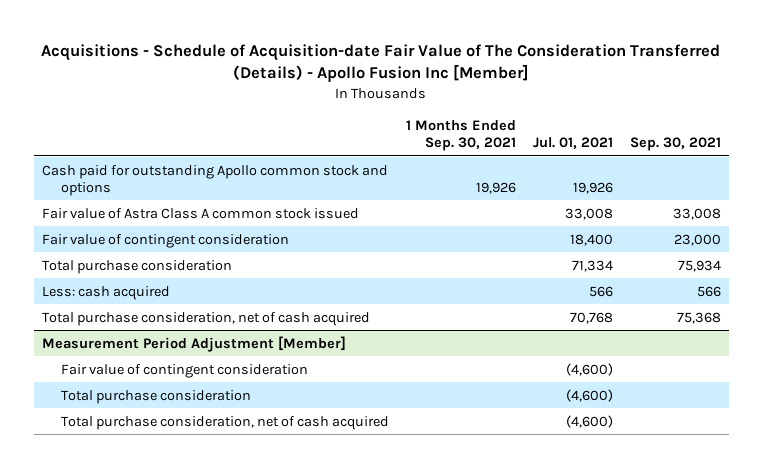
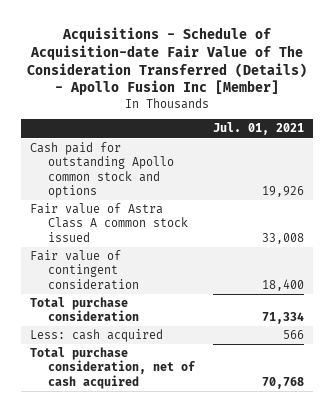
[405,119,516,151] 1 Months Ended Sep. 30, 2021 -> none
[629,136,721,151] Sep. 30, 2021 -> none
[42,335,347,352] Measurement Period Adjustment [Member] -> none
[60,363,308,378] Fair value of contingent consideration -> none
[60,389,251,404] Total purchase consideration -> none
[60,415,389,430] Total purchase consideration, net of cash acquired -> none

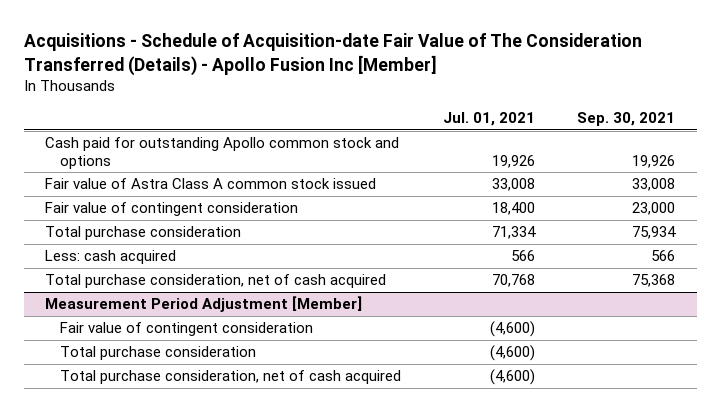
none -> [577,112,676,127] Sep. 30, 2021
none -> [45,296,363,313] Measurement Period Adjustment [Member]
none -> [59,322,313,337] Fair value of contingent consideration
none -> [59,346,256,361] Total purchase consideration
none -> [59,370,401,385] Total purchase consideration, net of cash acquired

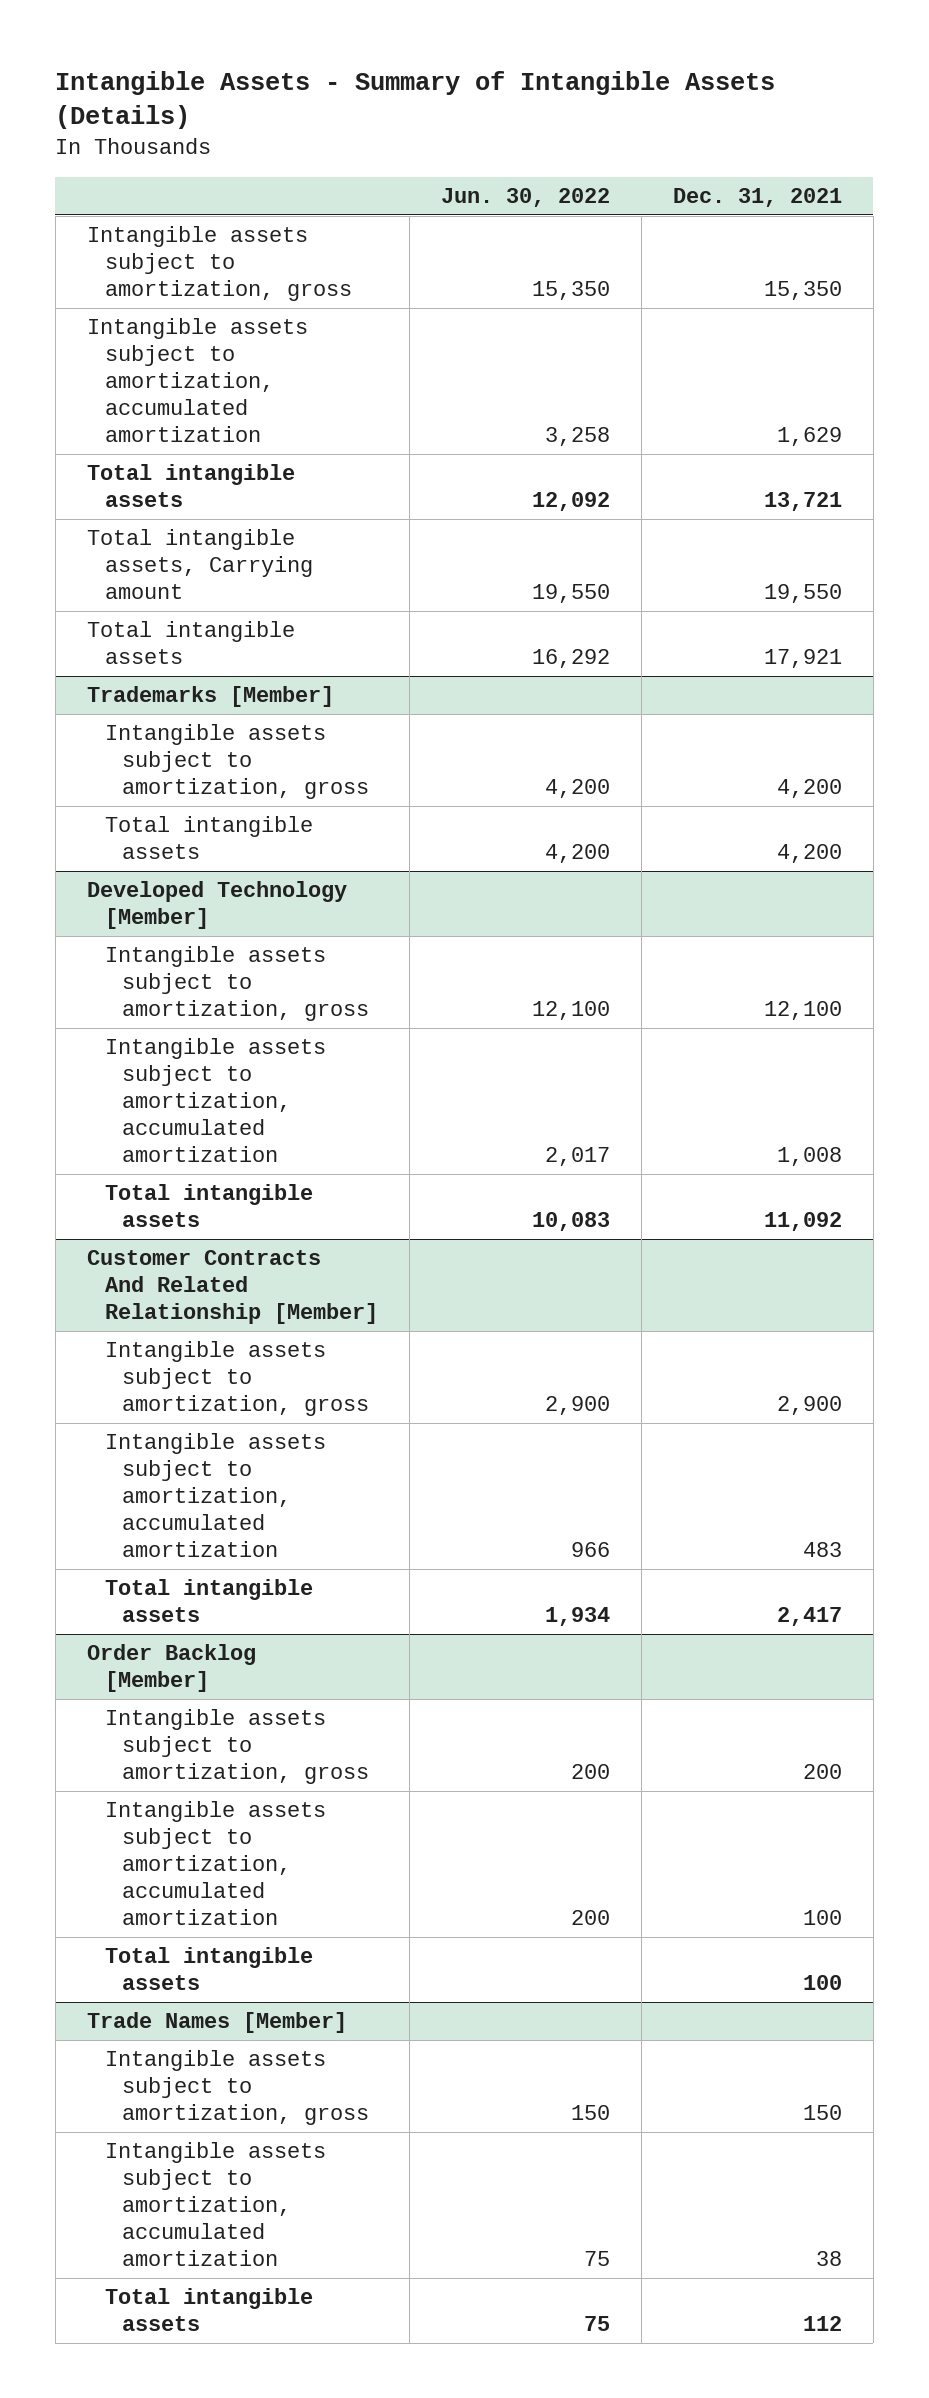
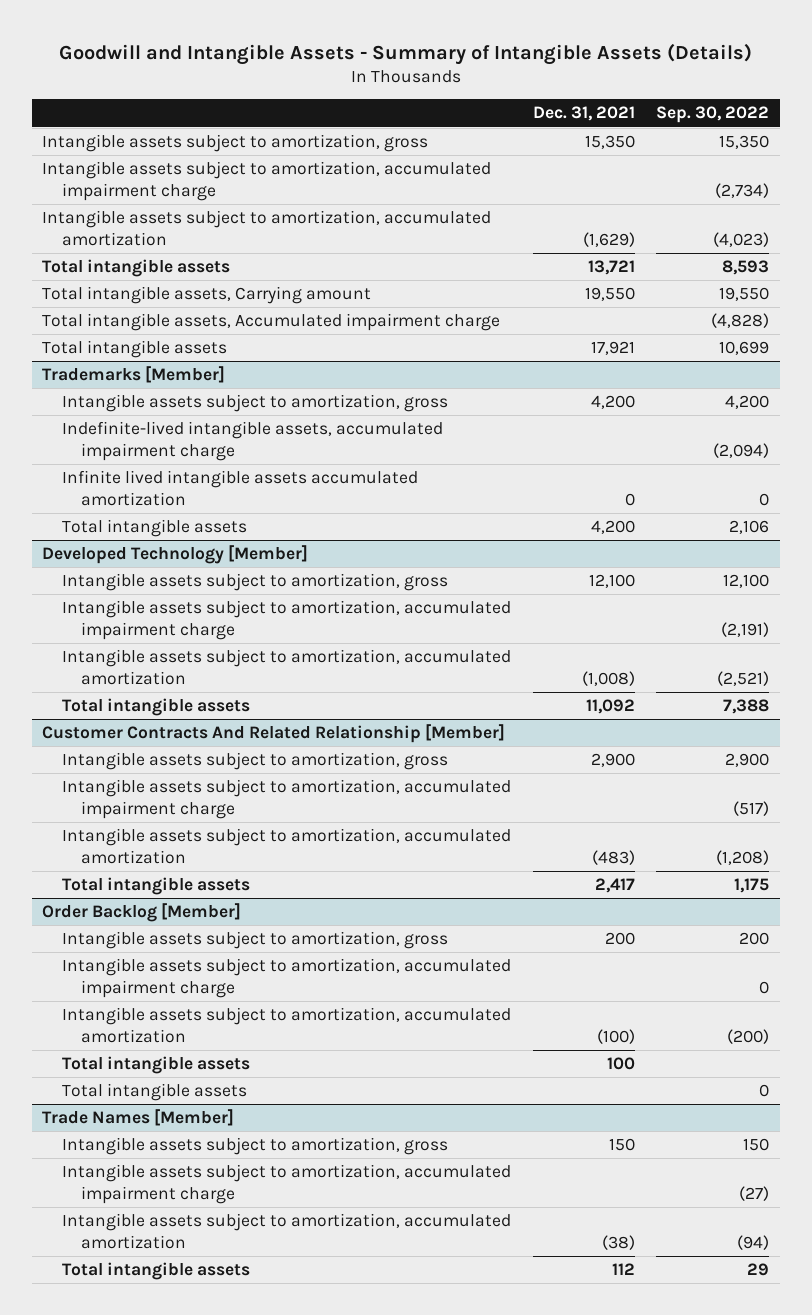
[55,70,776,130] Intangible Assets - Summary of Intangible Assets (Details) -> [58,42,752,65] Goodwill and Intangible Assets - Summary of Intangible Assets (Details)
[440,187,610,207] Jun. 30, 2022 -> none
none -> [656,106,770,124] Sep. 30, 2022
none -> [42,161,492,202] Intangible assets subject to amortization, accumulated impairment charge
[776,427,842,447] 1,629 -> [582,232,635,248] (1,629)
none -> [42,313,501,332] Total intangible assets, Accumulated impairment charge
none -> [61,421,443,462] Indefinite-lived intangible assets, accumulated impairment charge
none -> [61,470,418,507] Infinite lived intangible assets accumulated amortization
none -> [61,600,511,641] Intangible assets subject to amortization, accumulated impairment charge
[776,1147,842,1167] 1,008 -> [581,671,635,687] (1,008)
none -> [61,779,511,820] Intangible assets subject to amortization, accumulated impairment charge
[802,1542,842,1558] 483 -> [591,850,635,866] (483)
none -> [61,958,511,999] Intangible assets subject to amortization, accumulated impairment charge
[802,1910,842,1926] 100 -> [596,1029,635,1045] (100)
none -> [61,1083,247,1102] Total intangible assets
none -> [61,1164,511,1205] Intangible assets subject to amortization, accumulated impairment charge
[815,2251,842,2267] 38 -> [601,1235,635,1251] (38)

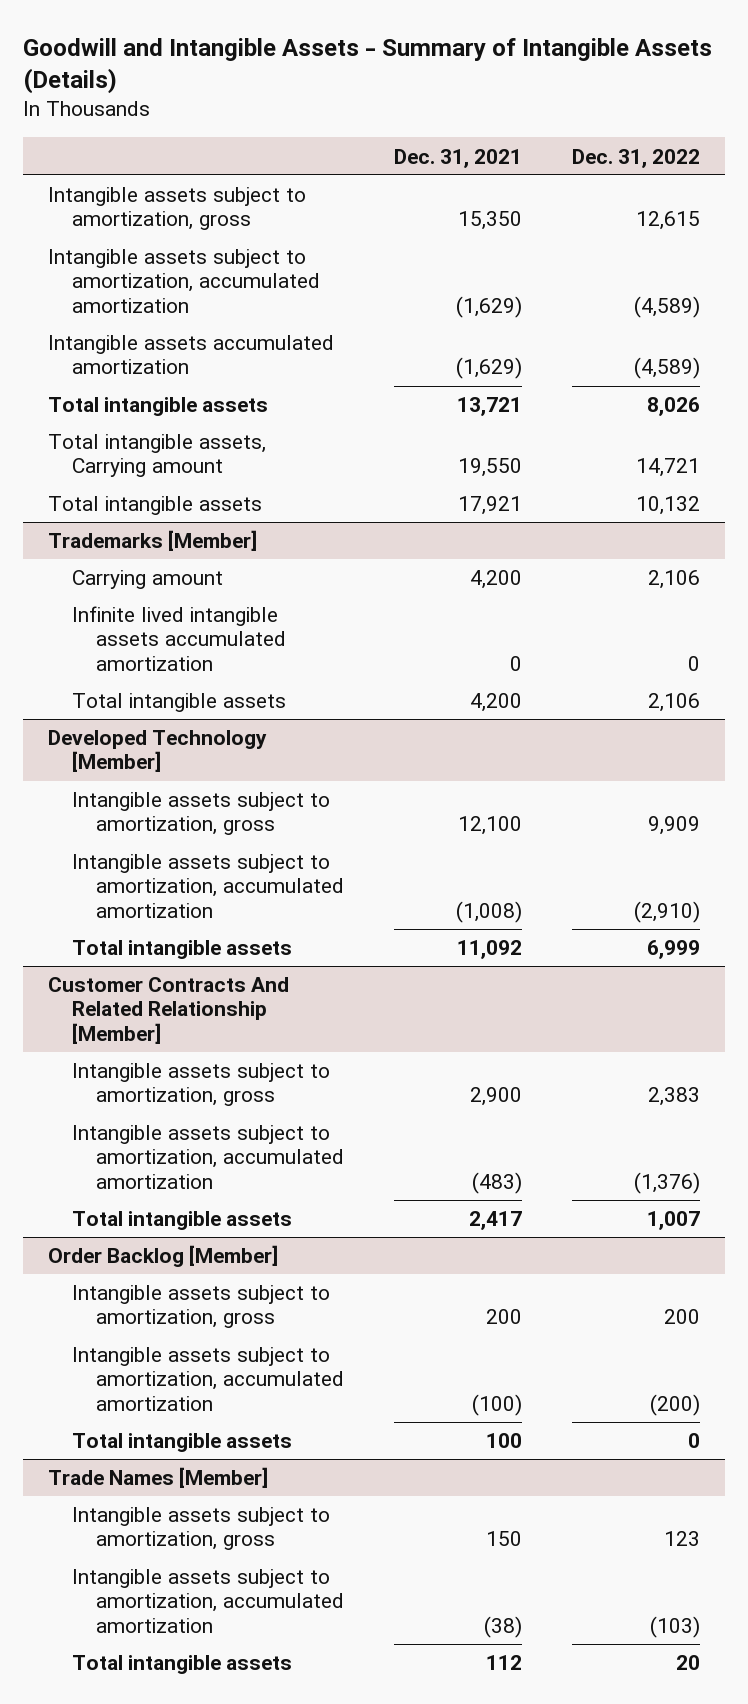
[656,106,770,124] Sep. 30, 2022 -> none
none -> [571,148,700,168] Dec. 31, 2022
[42,161,492,202] Intangible assets subject to amortization, accumulated impairment charge -> none
none -> [47,335,334,375] Intangible assets accumulated amortization
[42,313,501,332] Total intangible assets, Accumulated impairment charge -> none
[61,394,448,413] Intangible assets subject to amortization, gross -> none
[61,421,443,462] Indefinite-lived intangible assets, accumulated impairment charge -> none
none -> [72,570,224,590] Carrying amount
[61,600,511,641] Intangible assets subject to amortization, accumulated impairment charge -> none
[61,779,511,820] Intangible assets subject to amortization, accumulated impairment charge -> none
[61,958,511,999] Intangible assets subject to amortization, accumulated impairment charge -> none
[61,1083,247,1102] Total intangible assets -> none
[61,1164,511,1205] Intangible assets subject to amortization, accumulated impairment charge -> none

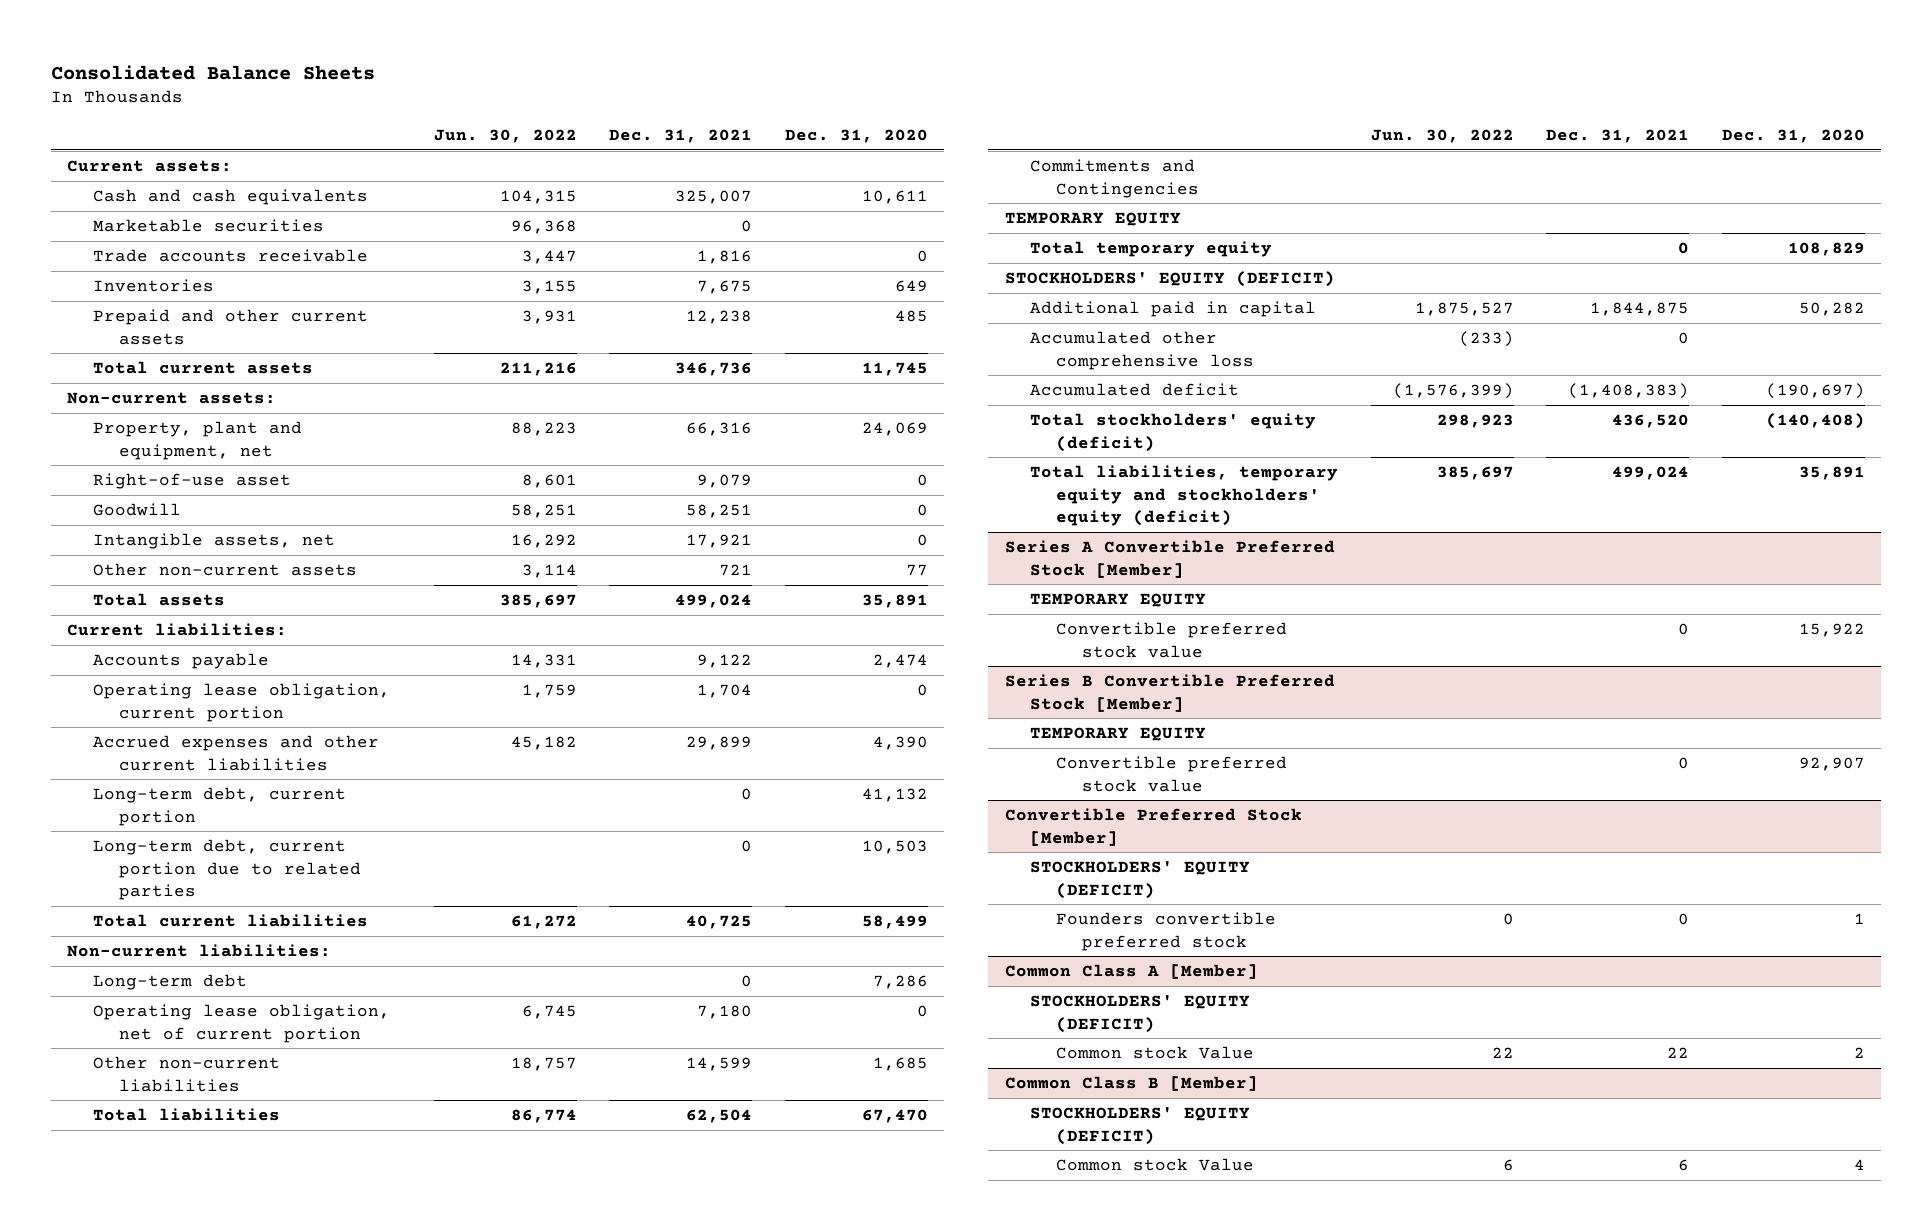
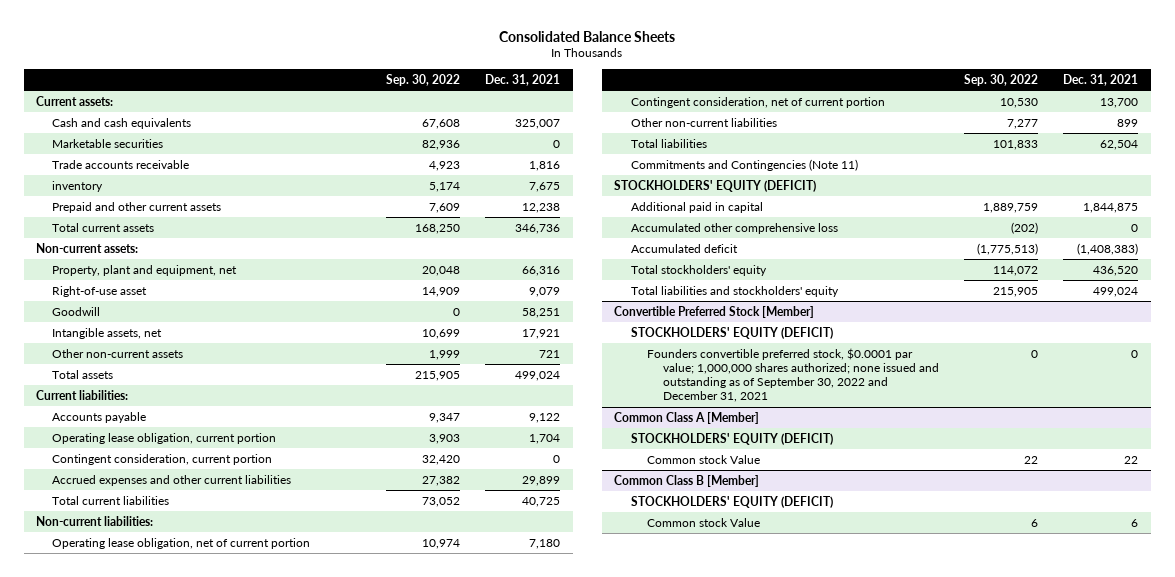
[433,129,577,144] Jun. 30, 2022 -> none
[784,129,928,144] Dec. 31, 2020 -> none
none -> [385,73,460,86] Sep. 30, 2022
[93,278,215,292] Inventories -> [52,180,104,192] inventory
none -> [52,453,273,465] Contingent consideration, current portion
[93,786,347,826] Long-term debt, current portion -> none
[93,838,361,901] Long-term debt, current portion due to related parties -> none
[93,973,248,990] Long-term debt -> none
none -> [630,96,885,108] Contingent consideration, net of current portion
[686,1056,753,1071] 14,599 -> [1117,118,1139,127] 899
[1004,211,1181,226] TEMPORARY EQUITY -> none
[1030,240,1273,257] Total temporary equity -> none
[1030,158,1200,198] Commitments and Contingencies -> [630,158,858,171] Commitments and Contingencies (Note 11)
[1004,539,1335,578] Series A Convertible Preferred Stock [Member] -> none
[1030,592,1207,607] TEMPORARY EQUITY -> none
[1056,621,1288,658] Convertible preferred stock value -> none
[1004,673,1335,712] Series B Convertible Preferred Stock [Member] -> none
[1030,726,1207,741] TEMPORARY EQUITY -> none
[1056,755,1288,792] Convertible preferred stock value -> none
[1030,412,1317,452] Total stockholders' equity (deficit) -> [630,264,767,276] Total stockholders' equity
[1030,464,1339,527] Total liabilities, temporary equity and stockholders' equity (deficit) -> [630,285,839,297] Total liabilities and stockholders' equity
[1056,911,1277,951] Founders convertible preferred stock -> [646,347,939,403] Founders convertible preferred stock, $0.0001 par value; 1,000,000 shares authorized; none issued and outstanding as of September 30, 2022 and December 31, 2021

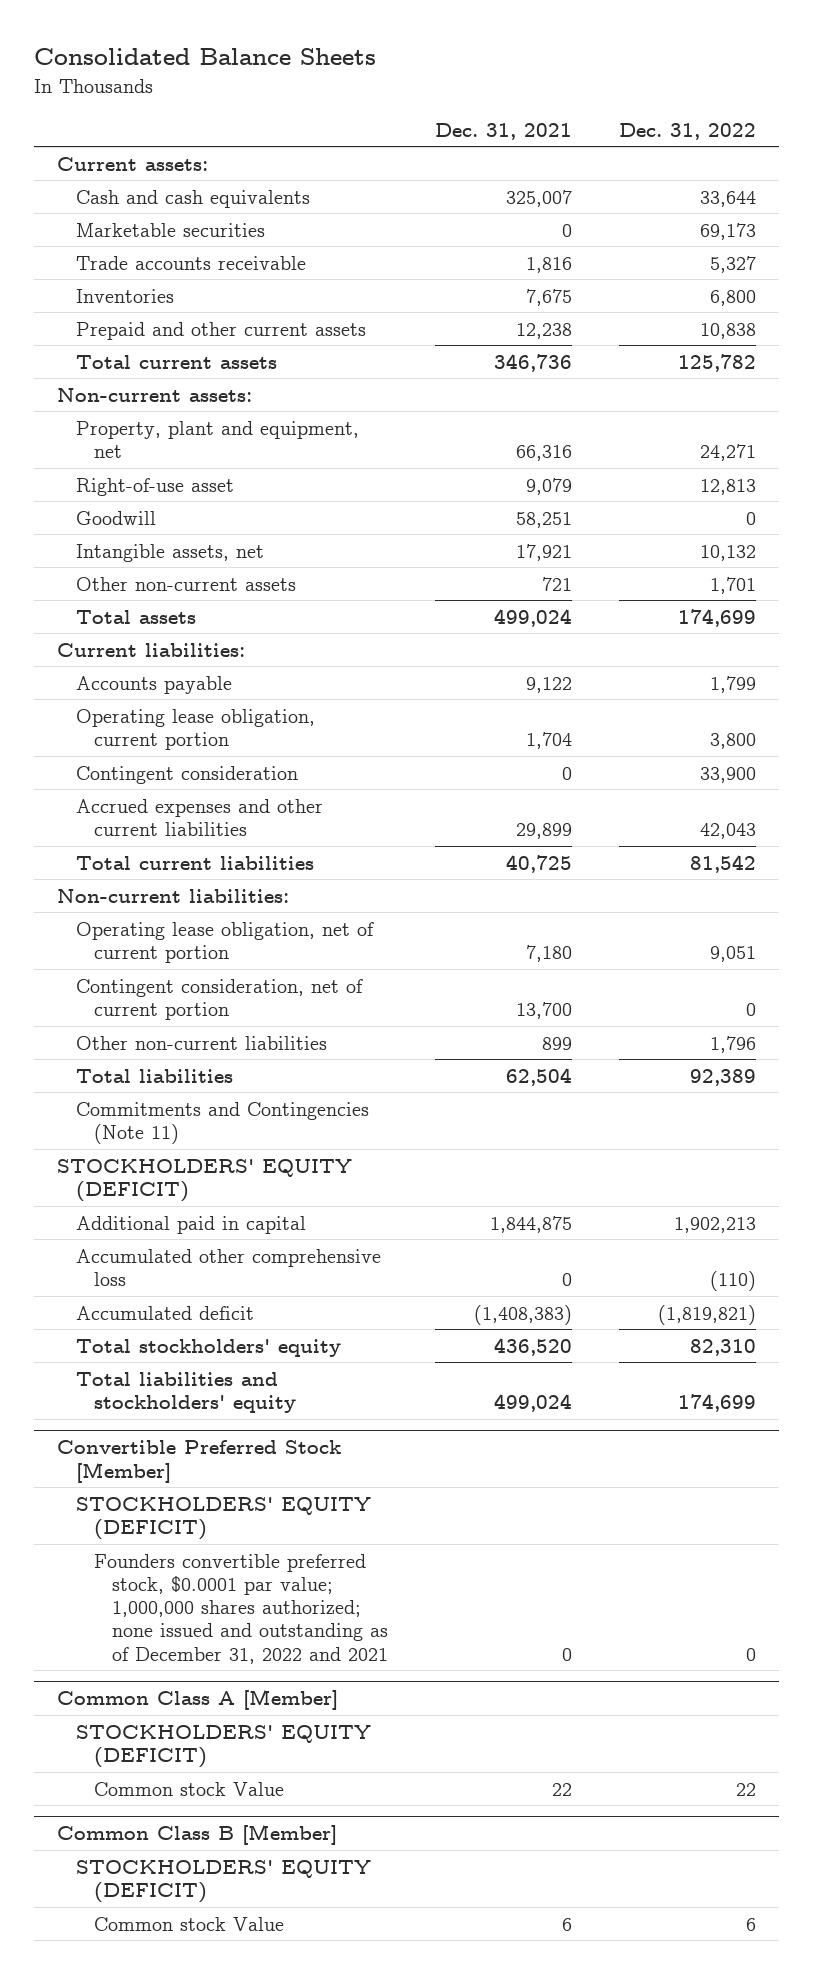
[385,73,460,86] Sep. 30, 2022 -> none
none -> [618,122,756,140] Dec. 31, 2022
[52,180,104,192] inventory -> [75,288,174,303] Inventories
[52,453,273,465] Contingent consideration, current portion -> [75,765,298,784] Contingent consideration
[646,347,939,403] Founders convertible preferred stock, $0.0001 par value; 1,000,000 shares authorized; none issued and outstanding as of September 30, 2022 and December 31, 2021 -> [93,1553,389,1664] Founders convertible preferred stock, $0.0001 par value; 1,000,000 shares authorized; none issued and outstanding as of December 31, 2022 and 2021

